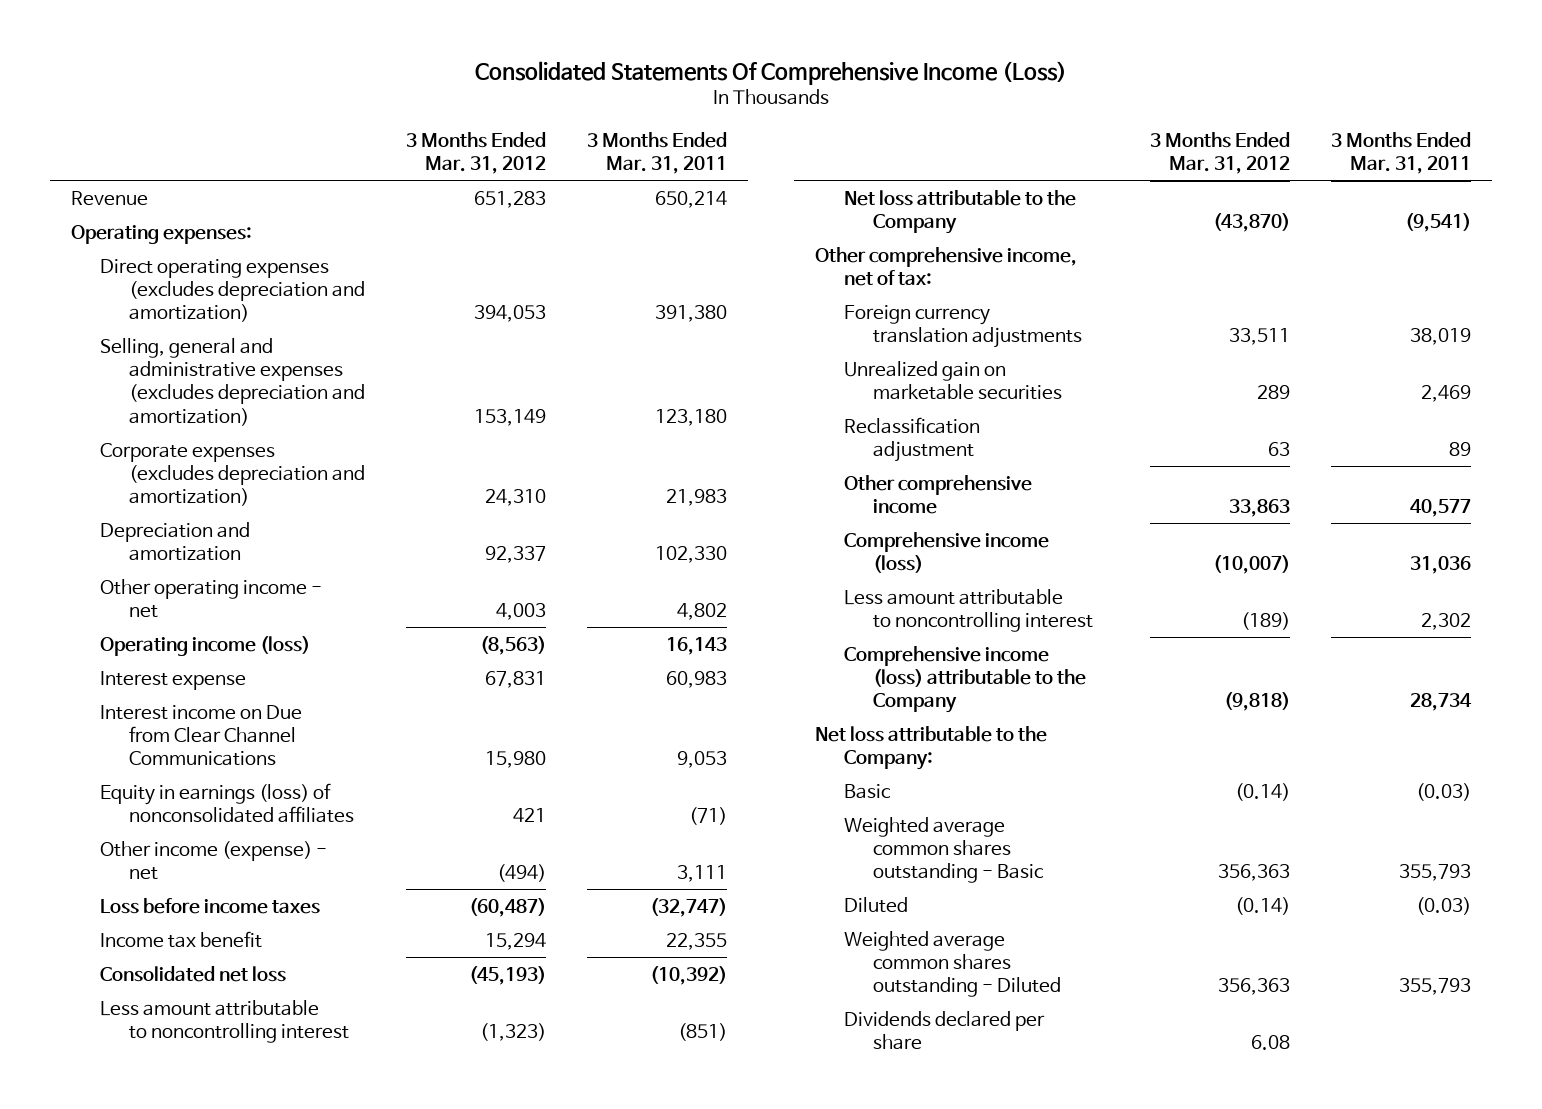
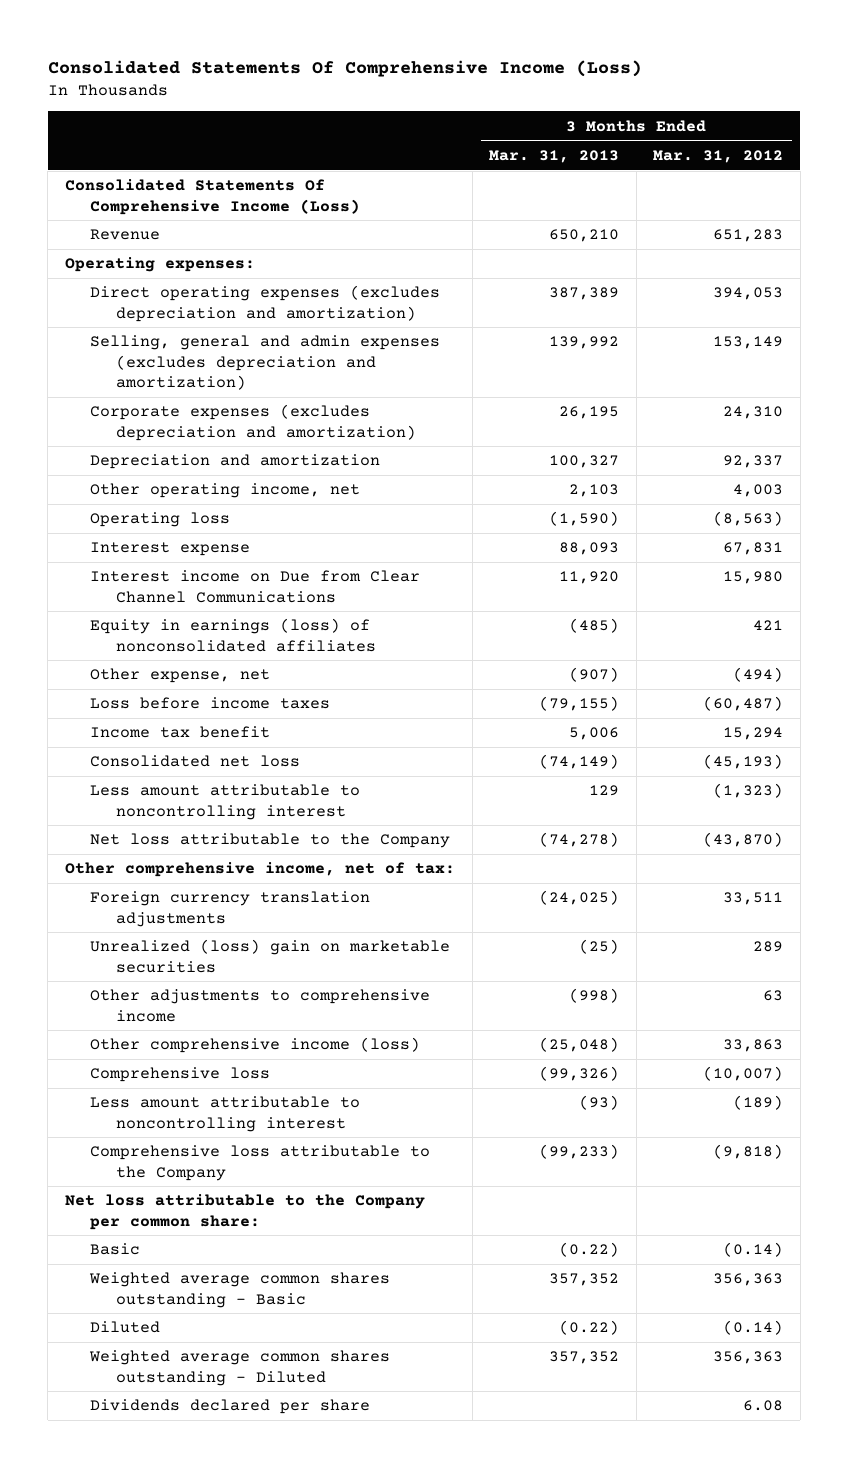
[587,131,728,175] 3 Months Ended Mar. 31, 2011 -> none
none -> [489,150,620,164] Mar. 31, 2013
none -> [64,179,361,215] Consolidated Statements Of Comprehensive Income (Loss)
[99,337,365,426] Selling, general and administrative expenses (excludes depreciation and amortization) -> [90,335,441,390] Selling, general and admin expenses (excludes depreciation and amortization)
[99,578,322,618] Other operating income - net -> [90,483,361,499] Other operating income, net
[99,635,310,656] Operating income (loss) -> [90,512,231,528] Operating loss
[99,840,327,880] Other income (expense) - net -> [90,668,271,684] Other expense, net
[843,416,980,462] Reclassification adjustment -> none
[843,360,1062,400] Unrealized gain on marketable securities -> [90,939,451,973] Unrealized (loss) gain on marketable securities
none -> [90,989,431,1022] Other adjustments to comprehensive income
[843,474,1032,514] Other comprehensive income -> [90,1037,421,1054] Other comprehensive income (loss)
[843,531,1049,573] Comprehensive income (loss) -> [90,1067,271,1083] Comprehensive loss
[843,645,1086,714] Comprehensive income (loss) attributable to the Company -> [90,1145,431,1181] Comprehensive loss attributable to the Company
[815,725,1048,770] Net loss attributable to the Company: -> [64,1194,425,1230] Net loss attributable to the Company per common share:

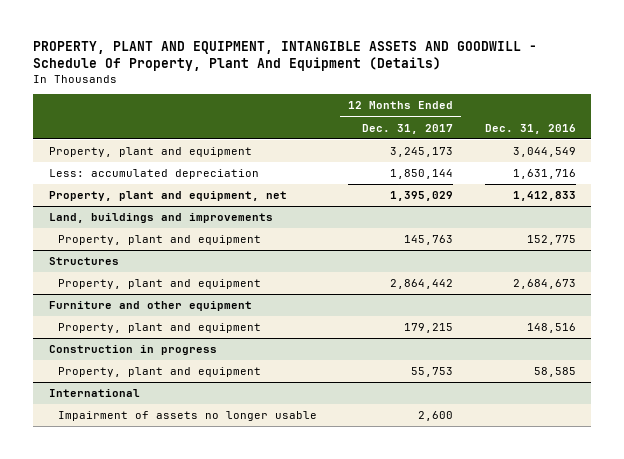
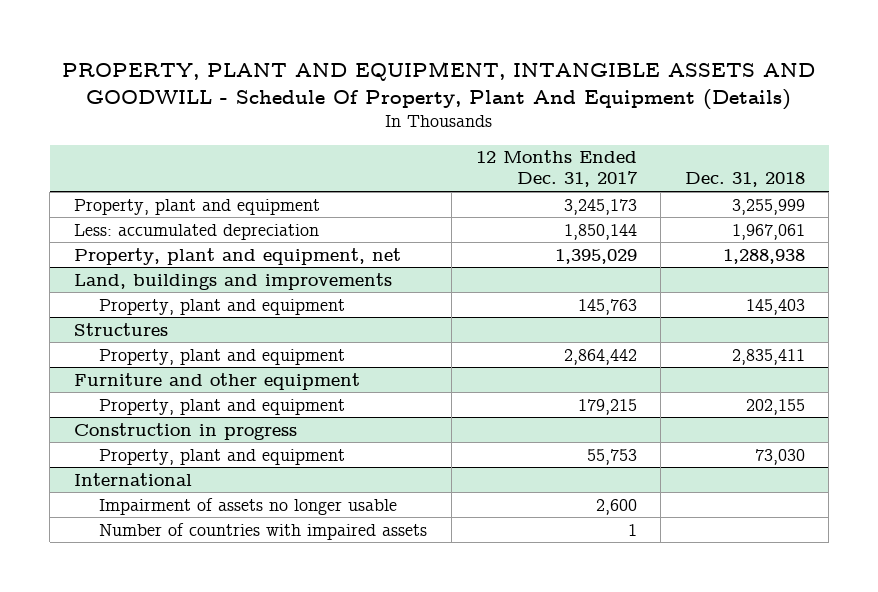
[484,123,576,134] Dec. 31, 2016 -> none
none -> [684,172,805,188] Dec. 31, 2018
none -> [99,522,428,540] Number of countries with impaired assets

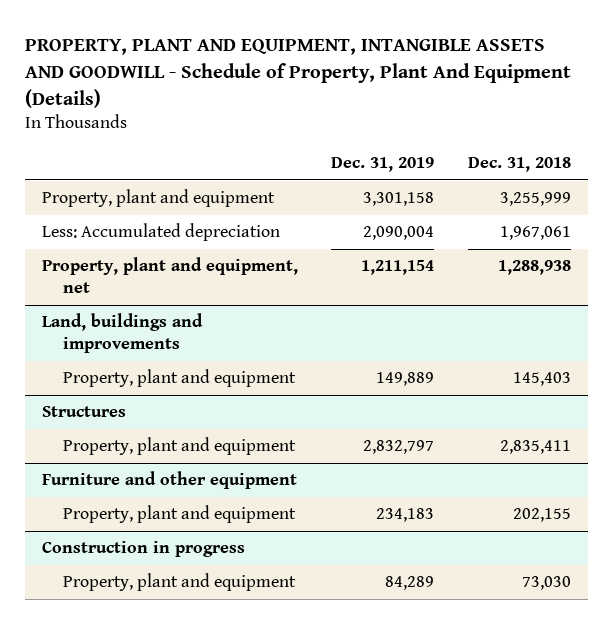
[62,60,816,110] PROPERTY, PLANT AND EQUIPMENT, INTANGIBLE ASSETS AND GOODWILL - Schedule Of Property, Plant And Equipment (Details) -> [24,39,571,109] PROPERTY, PLANT AND EQUIPMENT, INTANGIBLE ASSETS AND GOODWILL - Schedule of Property, Plant And Equipment (Details)
[475,150,638,188] 12 Months Ended Dec. 31, 2017 -> none
none -> [331,157,435,173] Dec. 31, 2019
[73,223,319,240] Less: accumulated depreciation -> [41,223,280,242] Less: Accumulated depreciation
[73,472,192,486] International -> none
[99,497,398,515] Impairment of assets no longer usable -> none
[99,522,428,540] Number of countries with impaired assets -> none

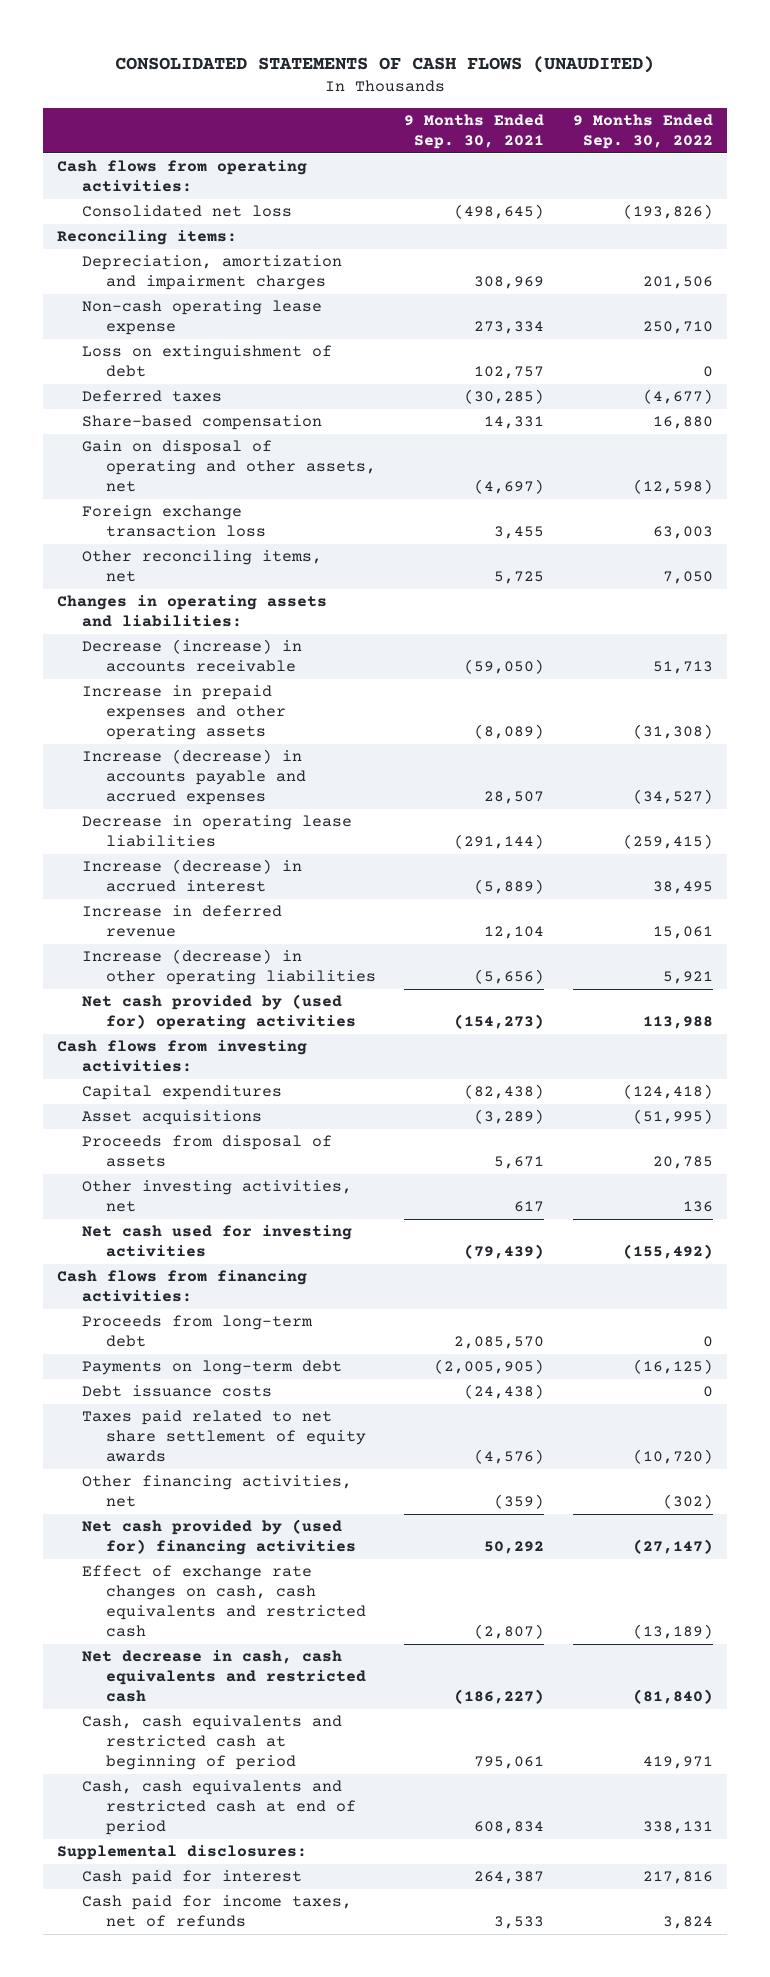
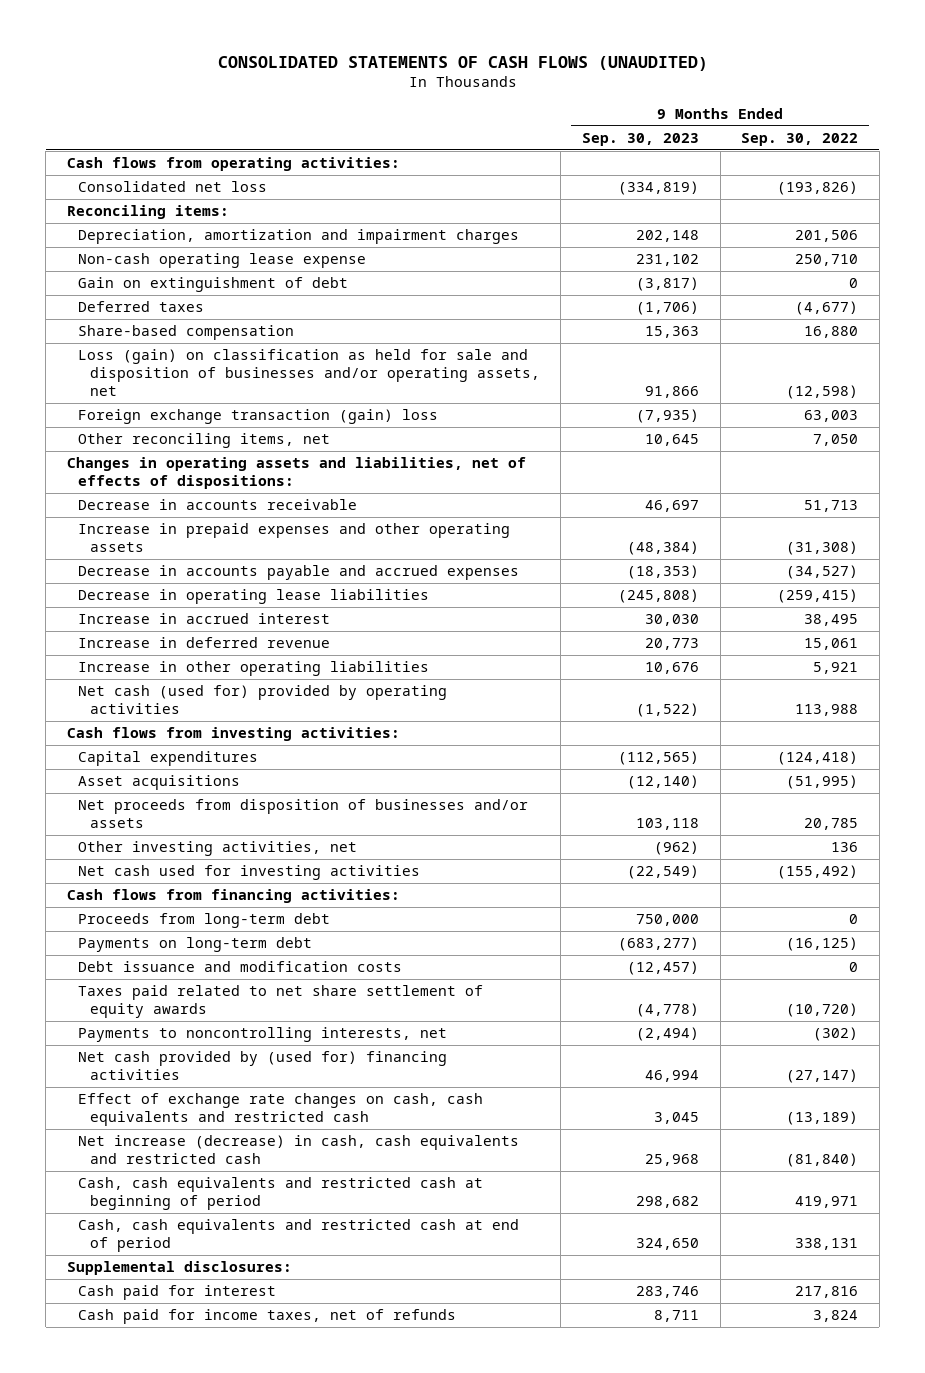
[404,114,545,150] 9 Months Ended Sep. 30, 2021 -> none
none -> [581,132,699,146] Sep. 30, 2023
[81,345,332,378] Loss on extinguishment of debt -> [78,277,349,293] Gain on extinguishment of debt
[81,440,377,493] Gain on disposal of operating and other assets, net -> [78,349,540,397] Loss (gain) on classification as held for sale and disposition of businesses and/or operating assets, net
[81,505,267,538] Foreign exchange transaction loss -> [78,409,439,425] Foreign exchange transaction (gain) loss
[57,595,328,628] Changes in operating assets and liabilities: -> [66,457,526,490] Changes in operating assets and liabilities, net of effects of dispositions:
[81,639,302,673] Decrease (increase) in accounts receivable -> [78,499,358,511] Decrease in accounts receivable
[81,749,307,806] Increase (decrease) in accounts payable and accrued expenses -> [78,565,520,581] Decrease in accounts payable and accrued expenses
[81,859,302,893] Increase (decrease) in accrued interest -> [78,613,331,625] Increase in accrued interest
[81,949,377,986] Increase (decrease) in other operating liabilities -> [78,661,430,677] Increase in other operating liabilities
[81,994,357,1031] Net cash provided by (used for) operating activities -> [78,685,448,715] Net cash (used for) provided by operating activities
[81,1135,332,1168] Proceeds from disposal of assets -> [78,799,529,829] Net proceeds from disposition of businesses and/or assets
[81,1385,272,1398] Debt issuance costs -> [78,961,403,973] Debt issuance and modification costs
[81,1475,352,1508] Other financing activities, net -> none
none -> [78,1027,448,1043] Payments to noncontrolling interests, net
[81,1650,367,1703] Net decrease in cash, cash equivalents and restricted cash -> [78,1135,520,1165] Net increase (decrease) in cash, cash equivalents and restricted cash

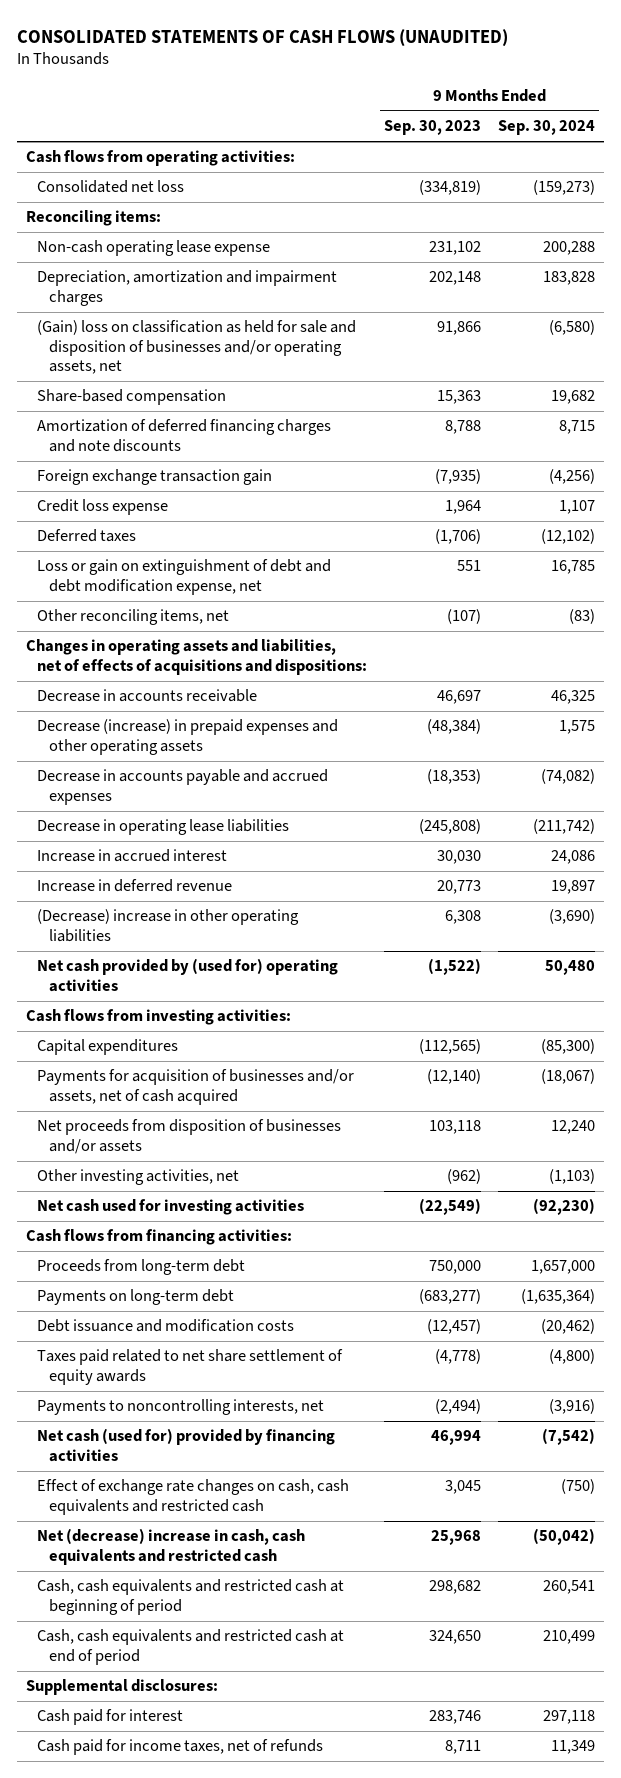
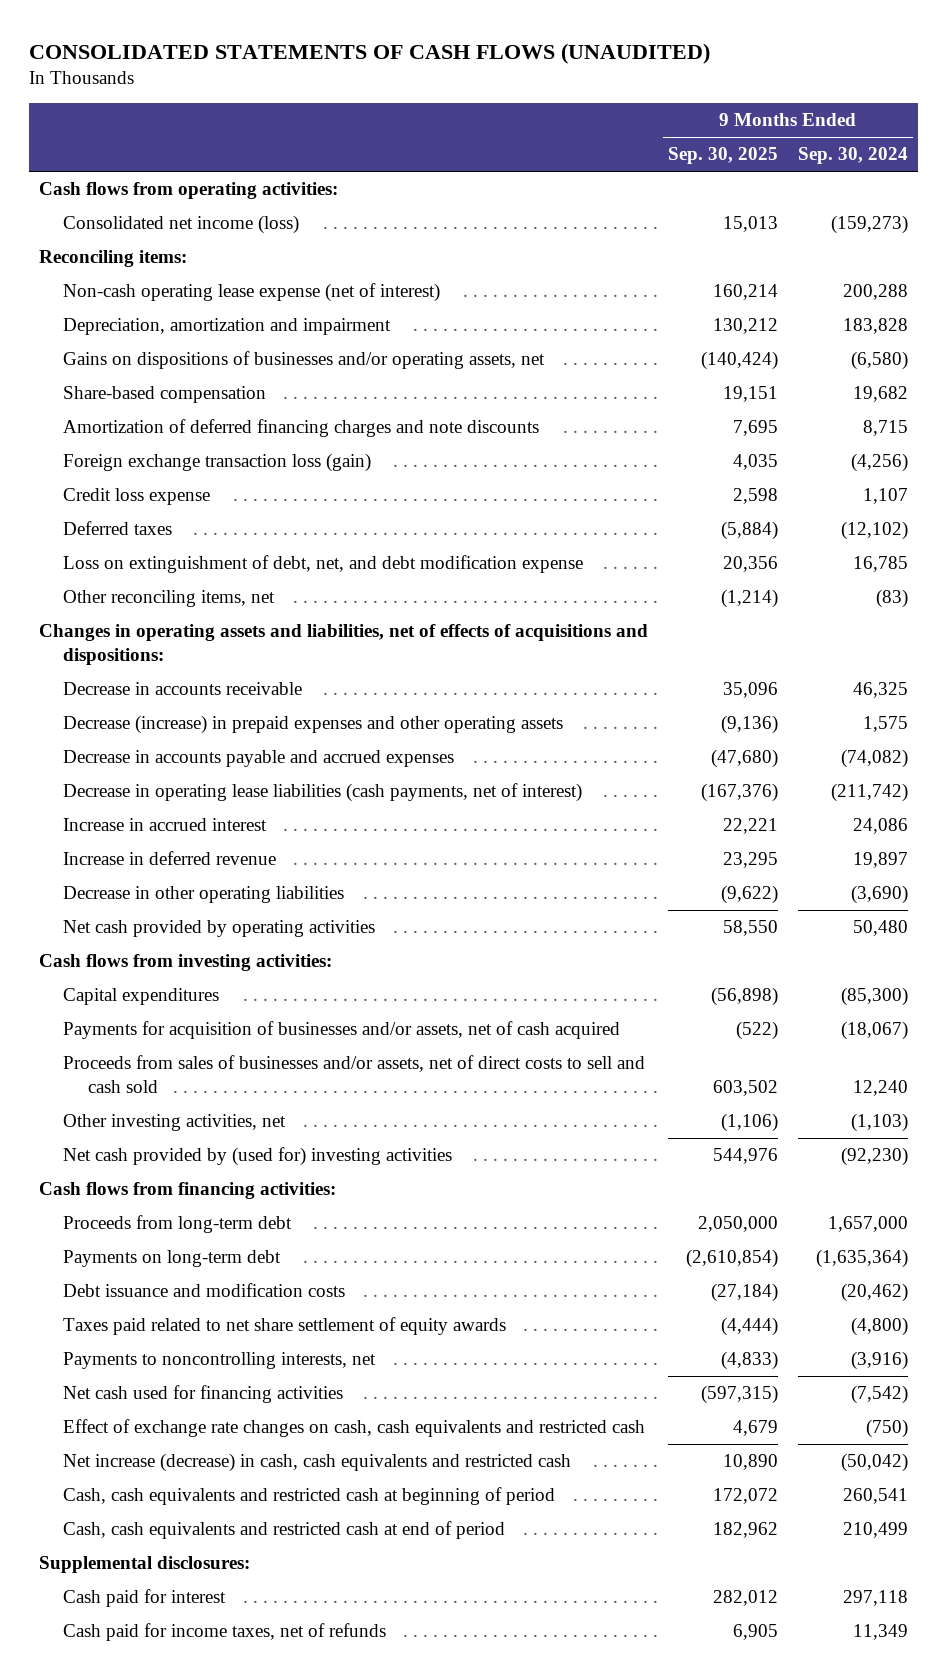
[384,120,482,136] Sep. 30, 2023 -> none
none -> [668,147,779,165] Sep. 30, 2025
[37,180,185,194] Consolidated net loss -> [63,215,300,235] Consolidated net income (loss)
[37,240,271,257] Non-cash operating lease expense -> [63,283,441,303] Non-cash operating lease expense (net of interest)
[37,270,338,306] Depreciation, amortization and impairment charges -> [63,318,392,336] Depreciation, amortization and impairment
[37,320,357,375] (Gain) loss on classification as held for sale and disposition of businesses and/or operating assets, net -> [63,351,546,370] Gains on dispositions of businesses and/or operating assets, net
[37,469,273,486] Foreign exchange transaction gain -> [63,453,372,473] Foreign exchange transaction loss (gain)
[37,559,332,595] Loss or gain on extinguishment of debt and debt modification expense, net -> [63,555,584,574] Loss on extinguishment of debt, net, and debt modification expense
[37,819,290,836] Decrease in operating lease liabilities -> [63,783,583,803] Decrease in operating lease liabilities (cash payments, net of interest)
[37,909,300,942] (Decrease) increase in other operating liabilities -> [63,886,345,904] Decrease in other operating liabilities
[37,958,339,992] Net cash provided by (used for) operating activities -> [63,920,376,938] Net cash provided by operating activities
[37,1119,342,1154] Net proceeds from disposition of businesses and/or assets -> [63,1055,646,1094] Proceeds from sales of businesses and/or assets, net of direct costs to sell and cash sold
[37,1199,305,1216] Net cash used for investing activities -> [63,1147,453,1167] Net cash provided by (used for) investing activities
[37,1428,336,1462] Net cash (used for) provided by financing activities -> [63,1385,344,1404] Net cash used for financing activities
[37,1528,306,1565] Net (decrease) increase in cash, cash equivalents and restricted cash -> [63,1453,572,1473] Net increase (decrease) in cash, cash equivalents and restricted cash

